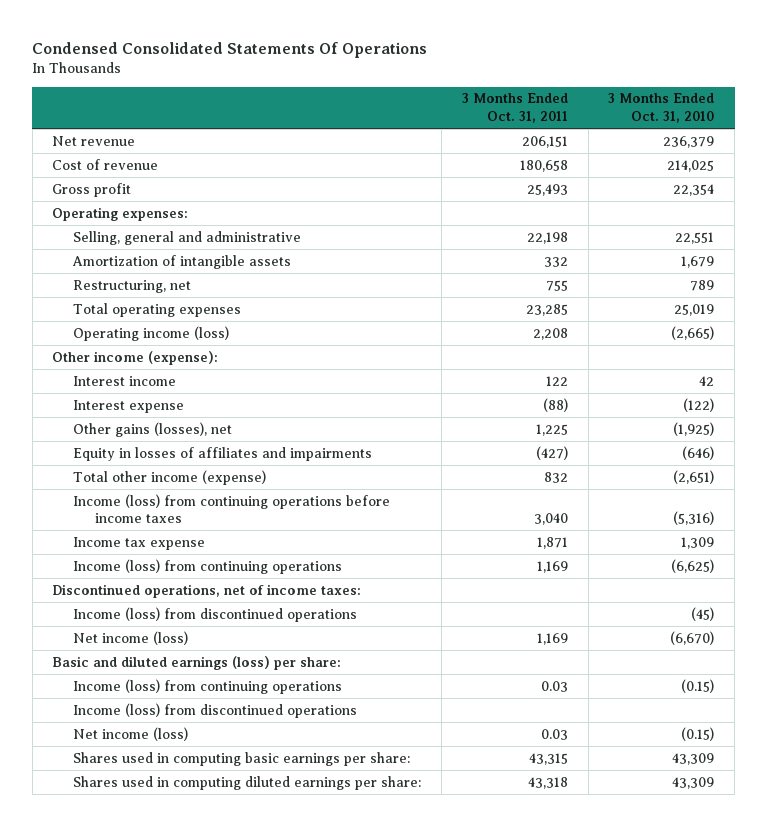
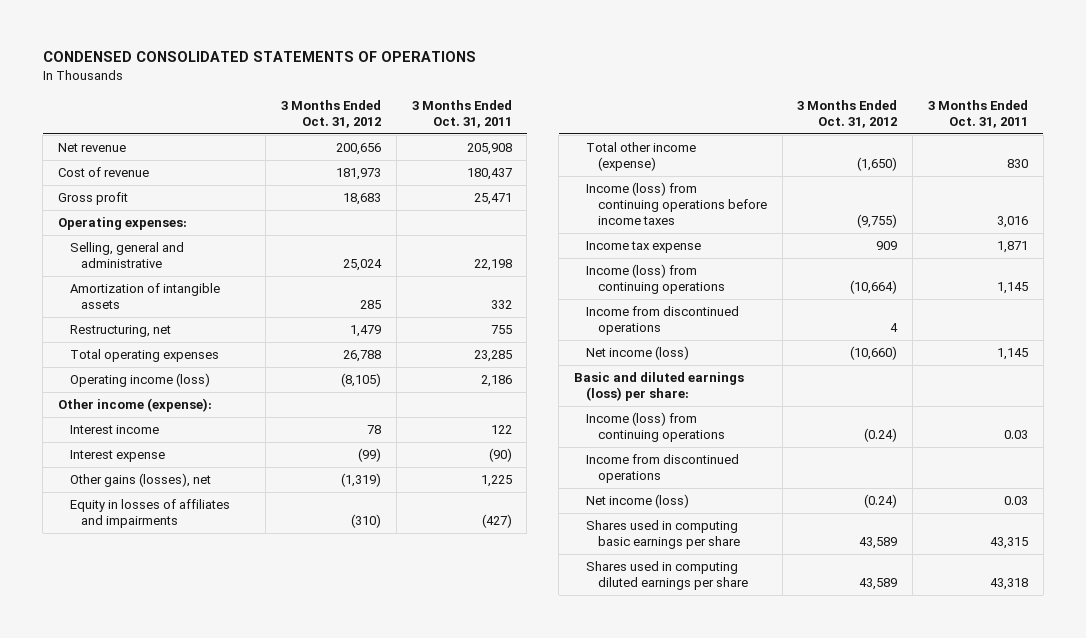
[32,41,428,58] Condensed Consolidated Statements Of Operations -> [42,51,476,63] CONDENSED CONSOLIDATED STATEMENTS OF OPERATIONS
[608,93,715,124] 3 Months Ended Oct. 31, 2010 -> none
none -> [281,99,382,128] 3 Months Ended Oct. 31, 2012
[521,135,568,148] 206,151 -> [466,143,512,156] 205,908
[519,159,568,172] 180,658 -> [466,168,512,181] 180,437
[526,183,568,196] 25,493 -> [473,193,512,206] 25,471
[532,327,568,340] 2,208 -> [480,375,512,388] 2,186
[542,397,568,412] (88) -> [488,448,512,463] (90)
[543,471,568,483] 832 -> [1006,159,1028,169] 830
[533,513,568,526] 3,040 -> [996,216,1028,229] 3,016
[52,583,362,598] Discontinued operations, net of income taxes: -> none
[536,560,568,573] 1,169 -> [996,282,1028,295] 1,145
[73,606,358,622] Income (loss) from discontinued operations -> [585,306,739,336] Income from discontinued operations
[536,632,568,645] 1,169 -> [996,348,1028,361] 1,145
[73,702,358,718] Income (loss) from discontinued operations -> [585,454,739,484] Income from discontinued operations
[73,751,411,766] Shares used in computing basic earnings per share: -> [585,520,740,550] Shares used in computing basic earnings per share
[73,775,422,790] Shares used in computing diluted earnings per share: -> [585,561,748,591] Shares used in computing diluted earnings per share

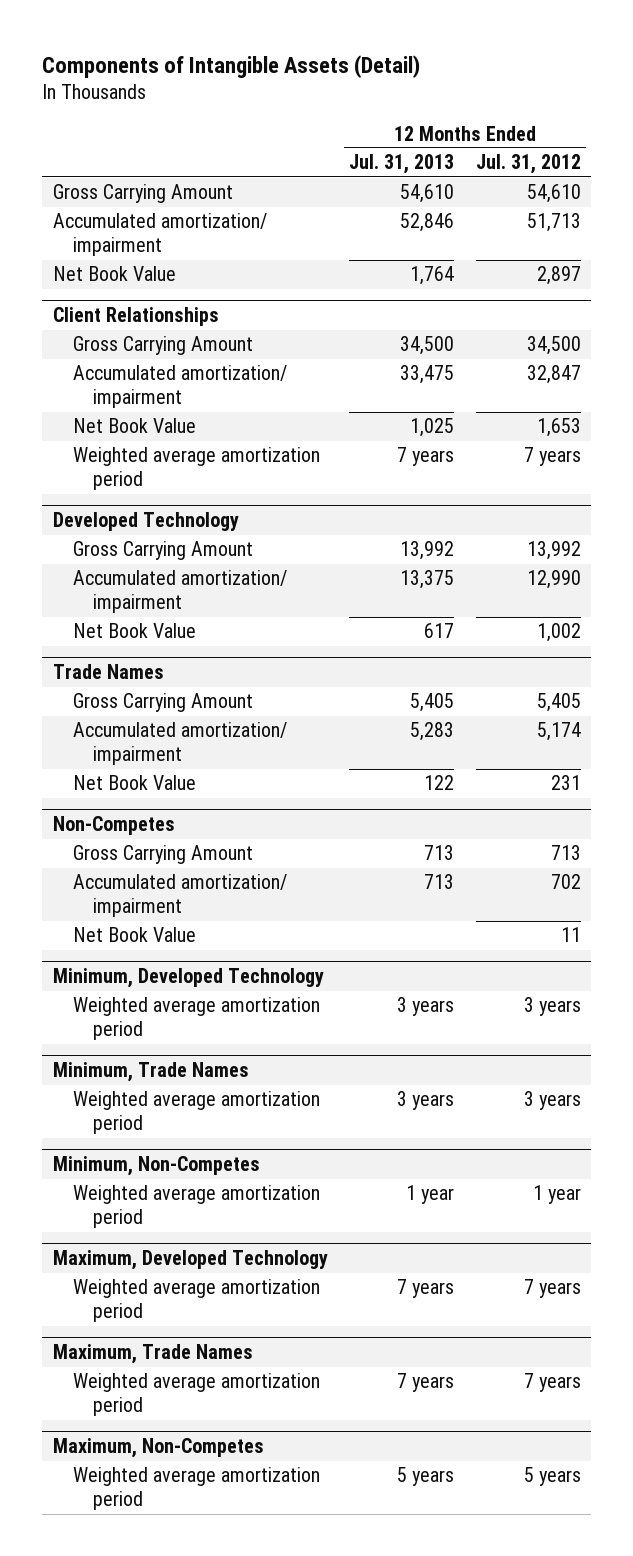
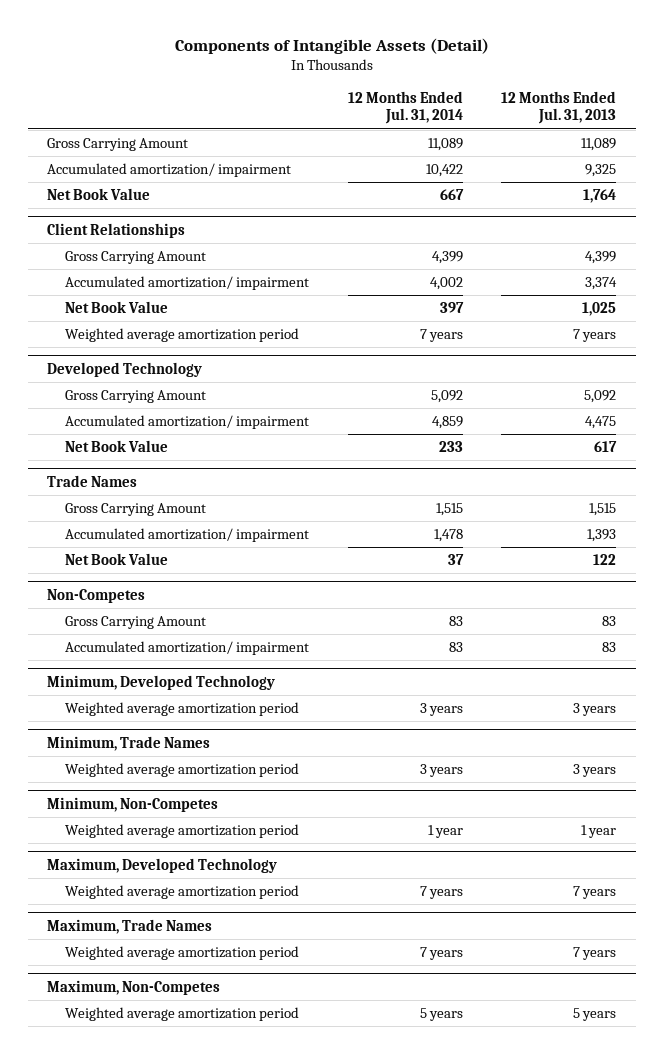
[475,154,581,175] Jul. 31, 2012 -> none
none -> [347,90,463,125] 12 Months Ended Jul. 31, 2014
[400,184,455,204] 54,610 -> [581,138,617,152] 11,089
[400,213,455,233] 52,846 -> [585,164,617,178] 9,325
[400,336,455,356] 34,500 -> [585,251,617,265] 4,399
[400,365,455,385] 33,475 -> [585,277,618,291] 3,374
[400,541,455,561] 13,992 -> [584,390,617,404] 5,092
[400,570,455,590] 13,375 -> [585,416,617,430] 4,475
[410,693,455,713] 5,405 -> [589,503,617,517] 1,515
[410,722,455,742] 5,283 -> [587,529,617,543] 1,393
[72,927,196,943] Net Book Value -> none
[424,845,455,861] 713 -> [602,616,617,627] 83
[424,874,455,890] 713 -> [602,642,617,653] 83

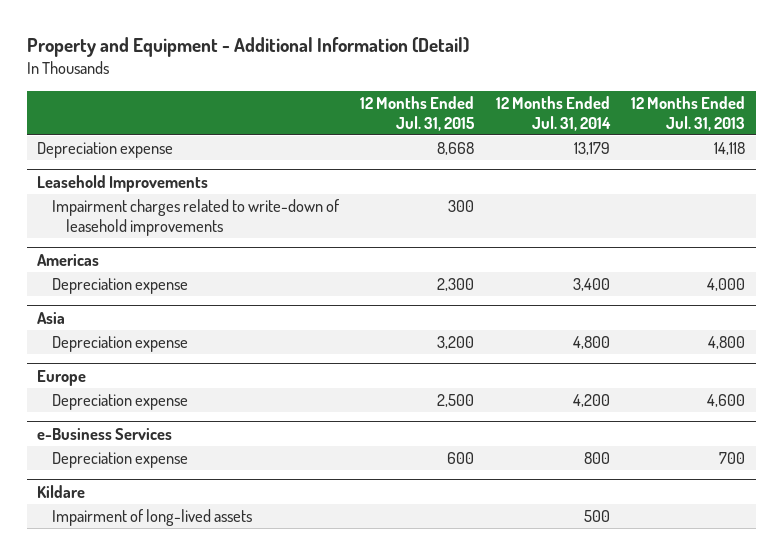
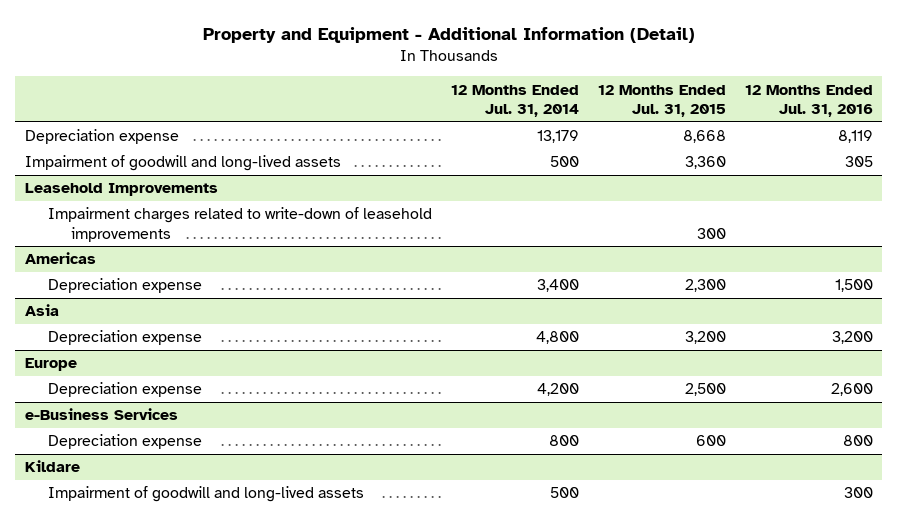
[631,95,746,131] 12 Months Ended Jul. 31, 2013 -> none
none -> [744,84,873,118] 12 Months Ended Jul. 31, 2016
none -> [24,155,341,172] Impairment of goodwill and long-lived assets
[51,509,252,527] Impairment of long-lived assets -> [47,486,364,503] Impairment of goodwill and long-lived assets

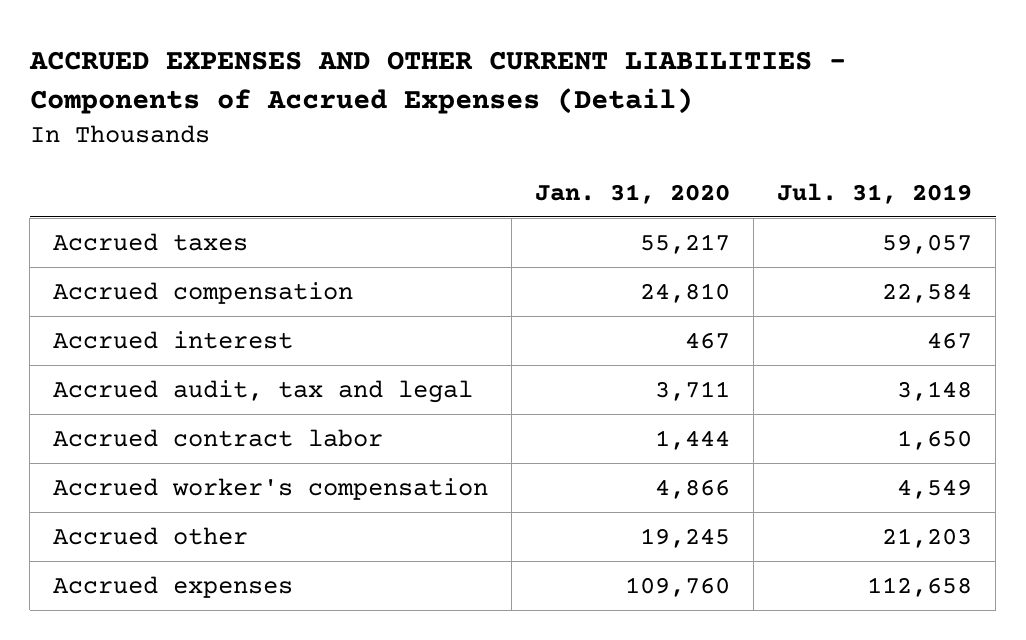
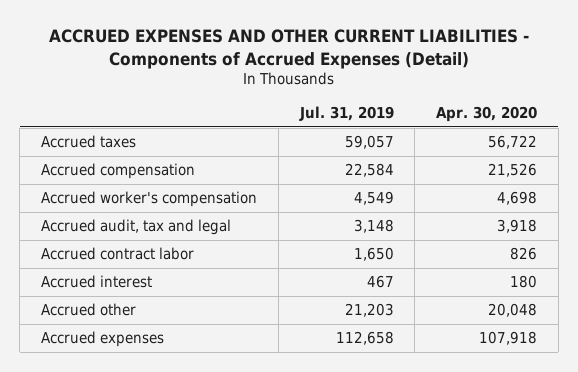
[535,183,731,204] Jan. 31, 2020 -> none
none -> [436,106,538,123] Apr. 30, 2020
[53,477,489,500] Accrued worker's compensation -> [41,191,258,208] Accrued worker's compensation
[53,330,294,349] Accrued interest -> [41,275,153,289] Accrued interest

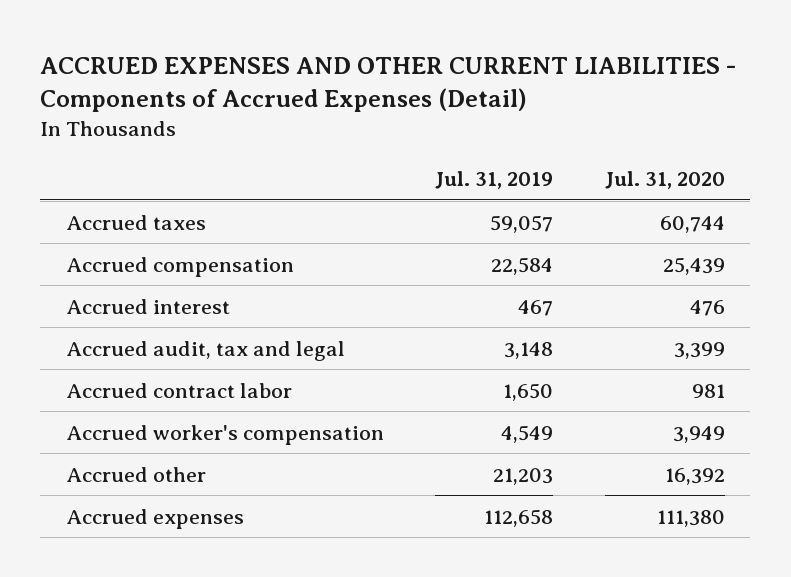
[436,106,538,123] Apr. 30, 2020 -> none
none -> [604,171,725,190] Jul. 31, 2020
[41,275,153,289] Accrued interest -> [65,298,230,314] Accrued interest
[41,191,258,208] Accrued worker's compensation -> [65,424,384,445] Accrued worker's compensation

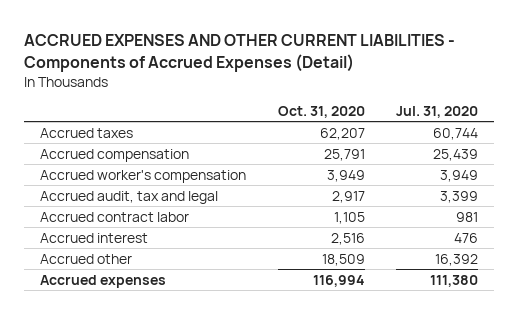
[435,171,554,190] Jul. 31, 2019 -> none
none -> [277,106,365,119] Oct. 31, 2020
[65,424,384,445] Accrued worker's compensation -> [40,169,247,183] Accrued worker's compensation
[65,298,230,314] Accrued interest -> [40,232,149,243] Accrued interest

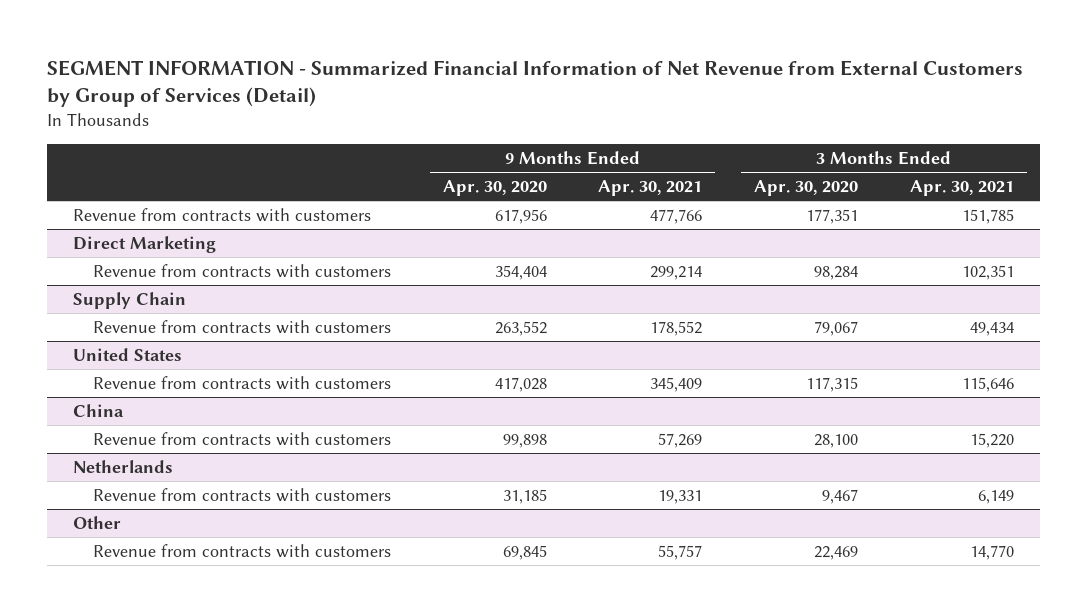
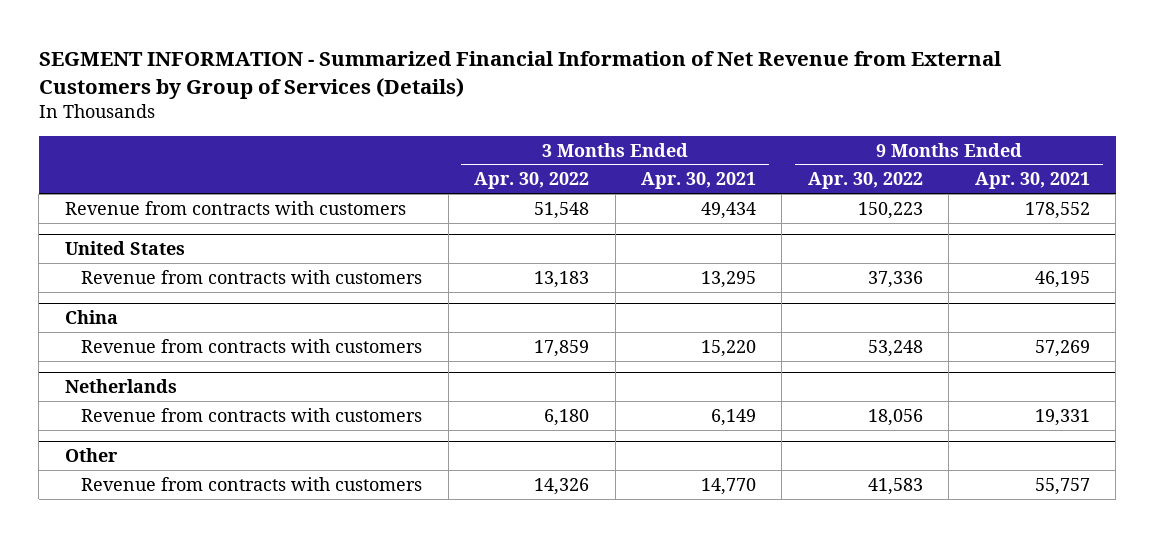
[47,59,1024,108] SEGMENT INFORMATION - Summarized Financial Information of Net Revenue from External Customers by Group of Services (Detail) -> [38,51,1001,100] SEGMENT INFORMATION - Summarized Financial Information of Net Revenue from External Customers by Group of Services (Details)
[442,180,547,197] Apr. 30, 2020 -> none
[754,180,859,197] Apr. 30, 2020 -> none
none -> [474,172,590,190] Apr. 30, 2022
none -> [807,172,923,190] Apr. 30, 2022
[72,207,371,222] Revenue from contracts with customers -> none
[72,235,216,253] Direct Marketing -> none
[92,263,391,278] Revenue from contracts with customers -> none
[72,291,186,309] Supply Chain -> none
[650,376,703,392] 345,409 -> [1034,270,1090,288] 46,195
[962,376,1015,392] 115,646 -> [700,270,756,288] 13,295

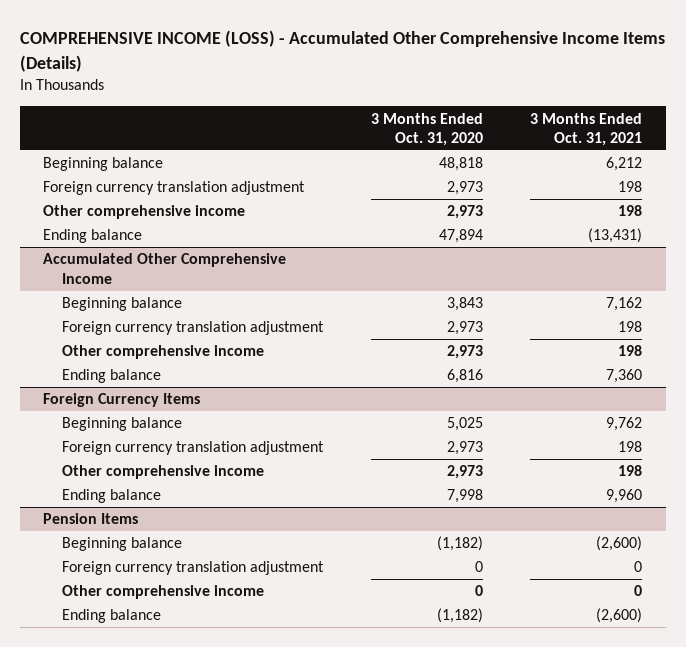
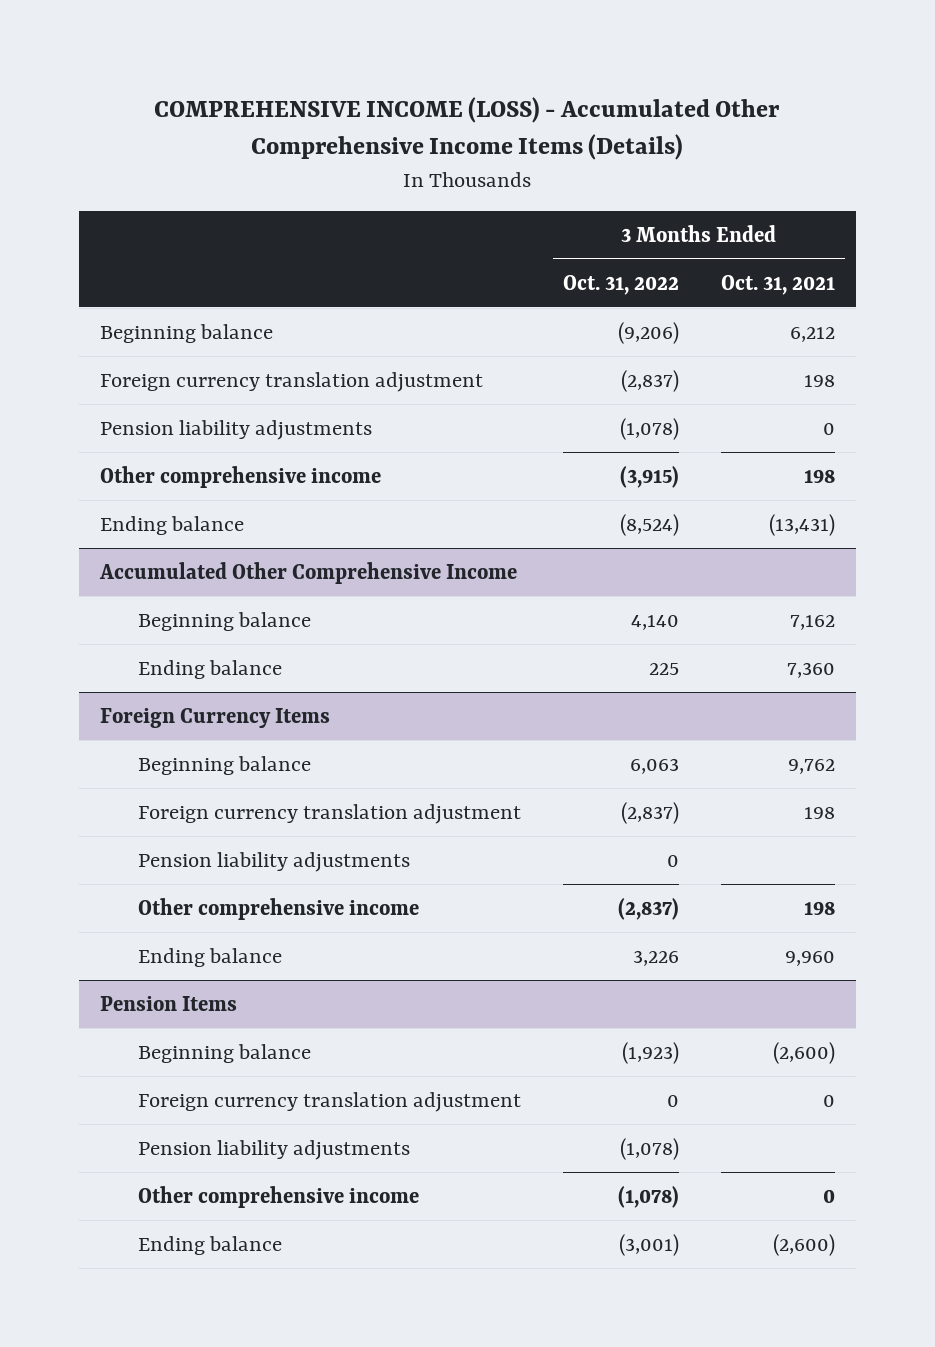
[370,112,483,146] 3 Months Ended Oct. 31, 2020 -> none
none -> [563,274,680,295] Oct. 31, 2022
none -> [99,419,372,440] Pension liability adjustments
[62,321,325,336] Foreign currency translation adjustment -> none
[62,345,265,360] Other comprehensive income -> none
none -> [138,851,411,872] Pension liability adjustments
none -> [138,1139,411,1160] Pension liability adjustments

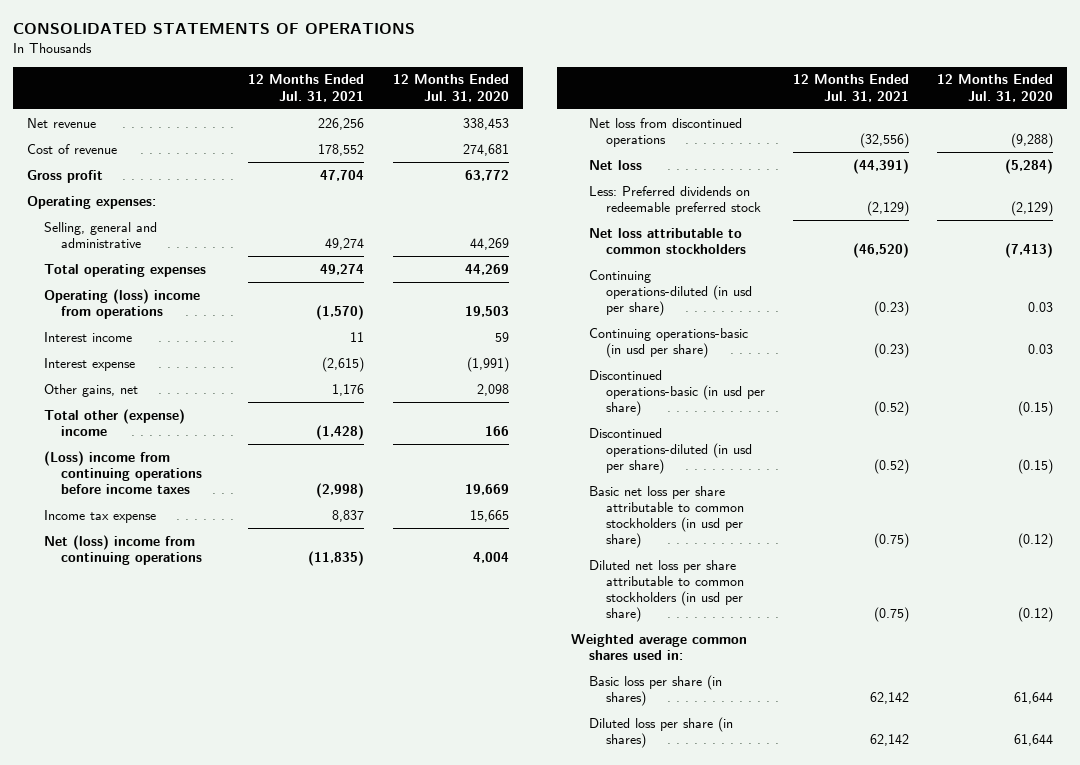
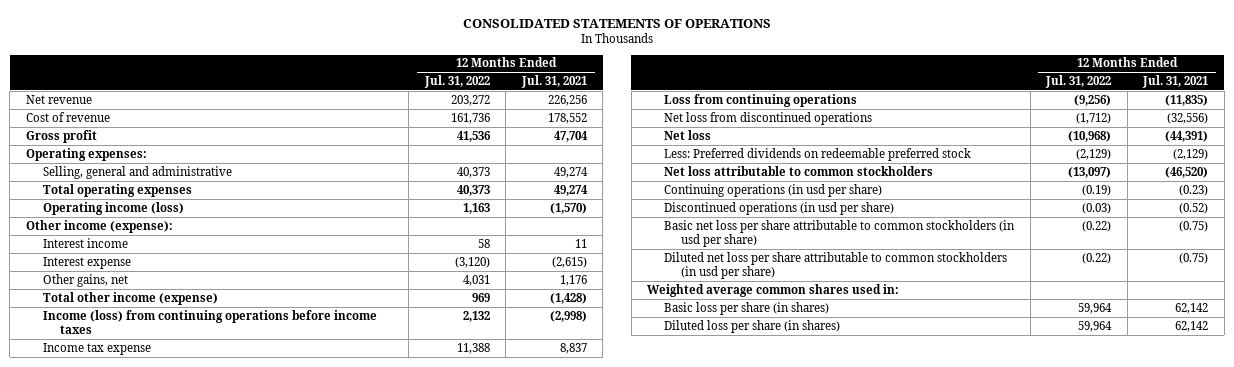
[392,74,509,102] 12 Months Ended Jul. 31, 2020 -> none
none -> [423,75,490,89] Jul. 31, 2022
[44,288,201,319] Operating (loss) income from operations -> [42,201,184,215] Operating income (loss)
none -> [25,219,173,233] Other income (expense):
[44,408,186,436] Total other (expense) income -> [42,291,218,305] Total other income (expense)
[44,450,203,495] (Loss) income from continuing operations before income taxes -> [42,309,377,335] Income (loss) from continuing operations before income taxes
[44,534,203,565] Net (loss) income from continuing operations -> [664,93,858,107] Loss from continuing operations
[588,269,753,317] Continuing operations-diluted (in usd per share) -> none
[588,427,753,475] Discontinued operations-diluted (in usd per share) -> none
[588,327,748,358] Continuing operations-basic (in usd per share) -> [664,183,883,197] Continuing operations (in usd per share)
[588,369,766,417] Discontinued operations-basic (in usd per share) -> [664,201,895,215] Discontinued operations (in usd per share)

